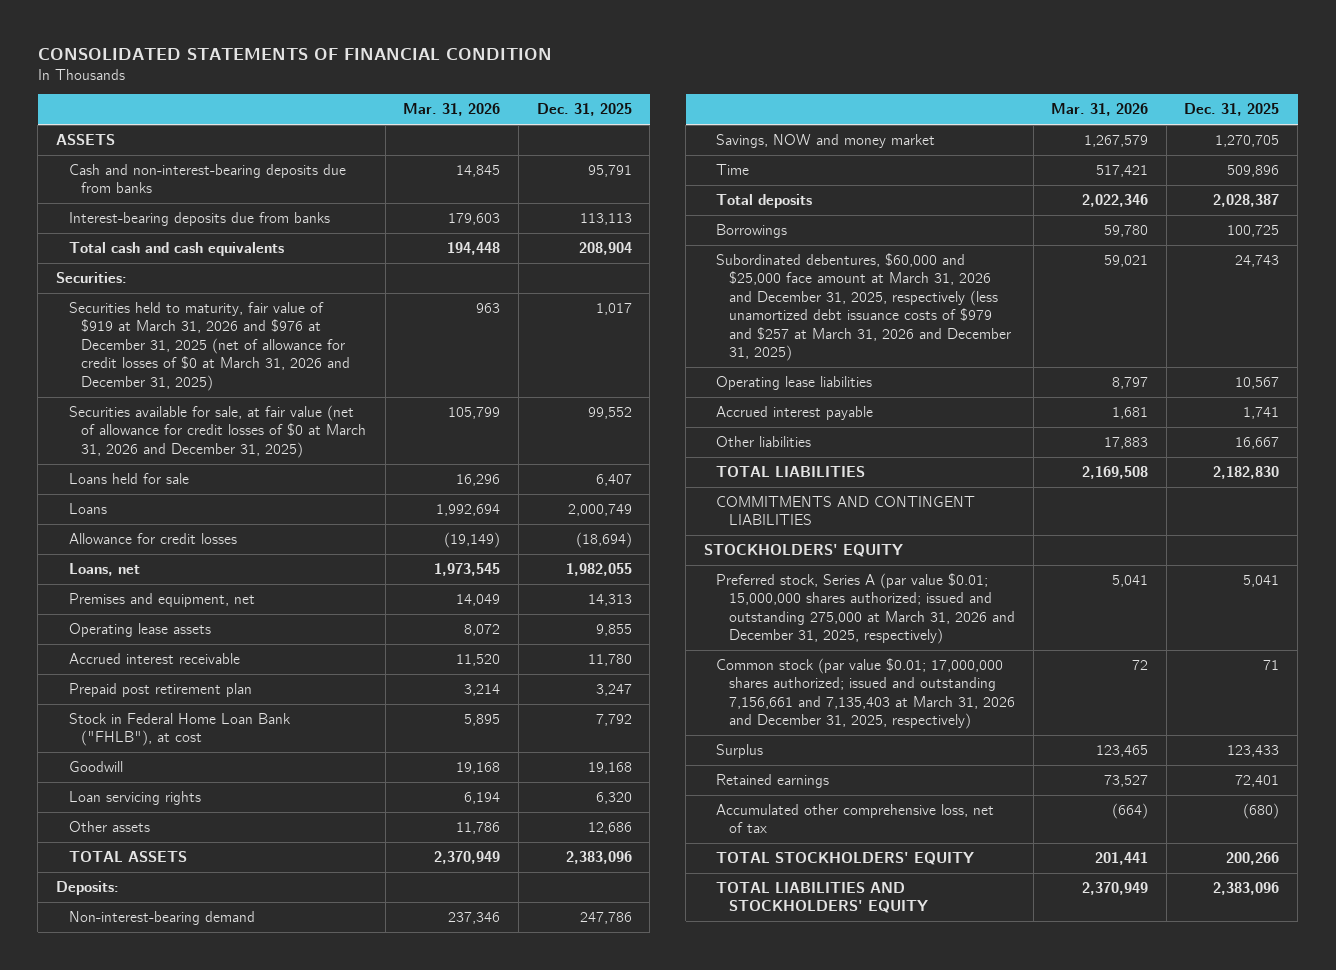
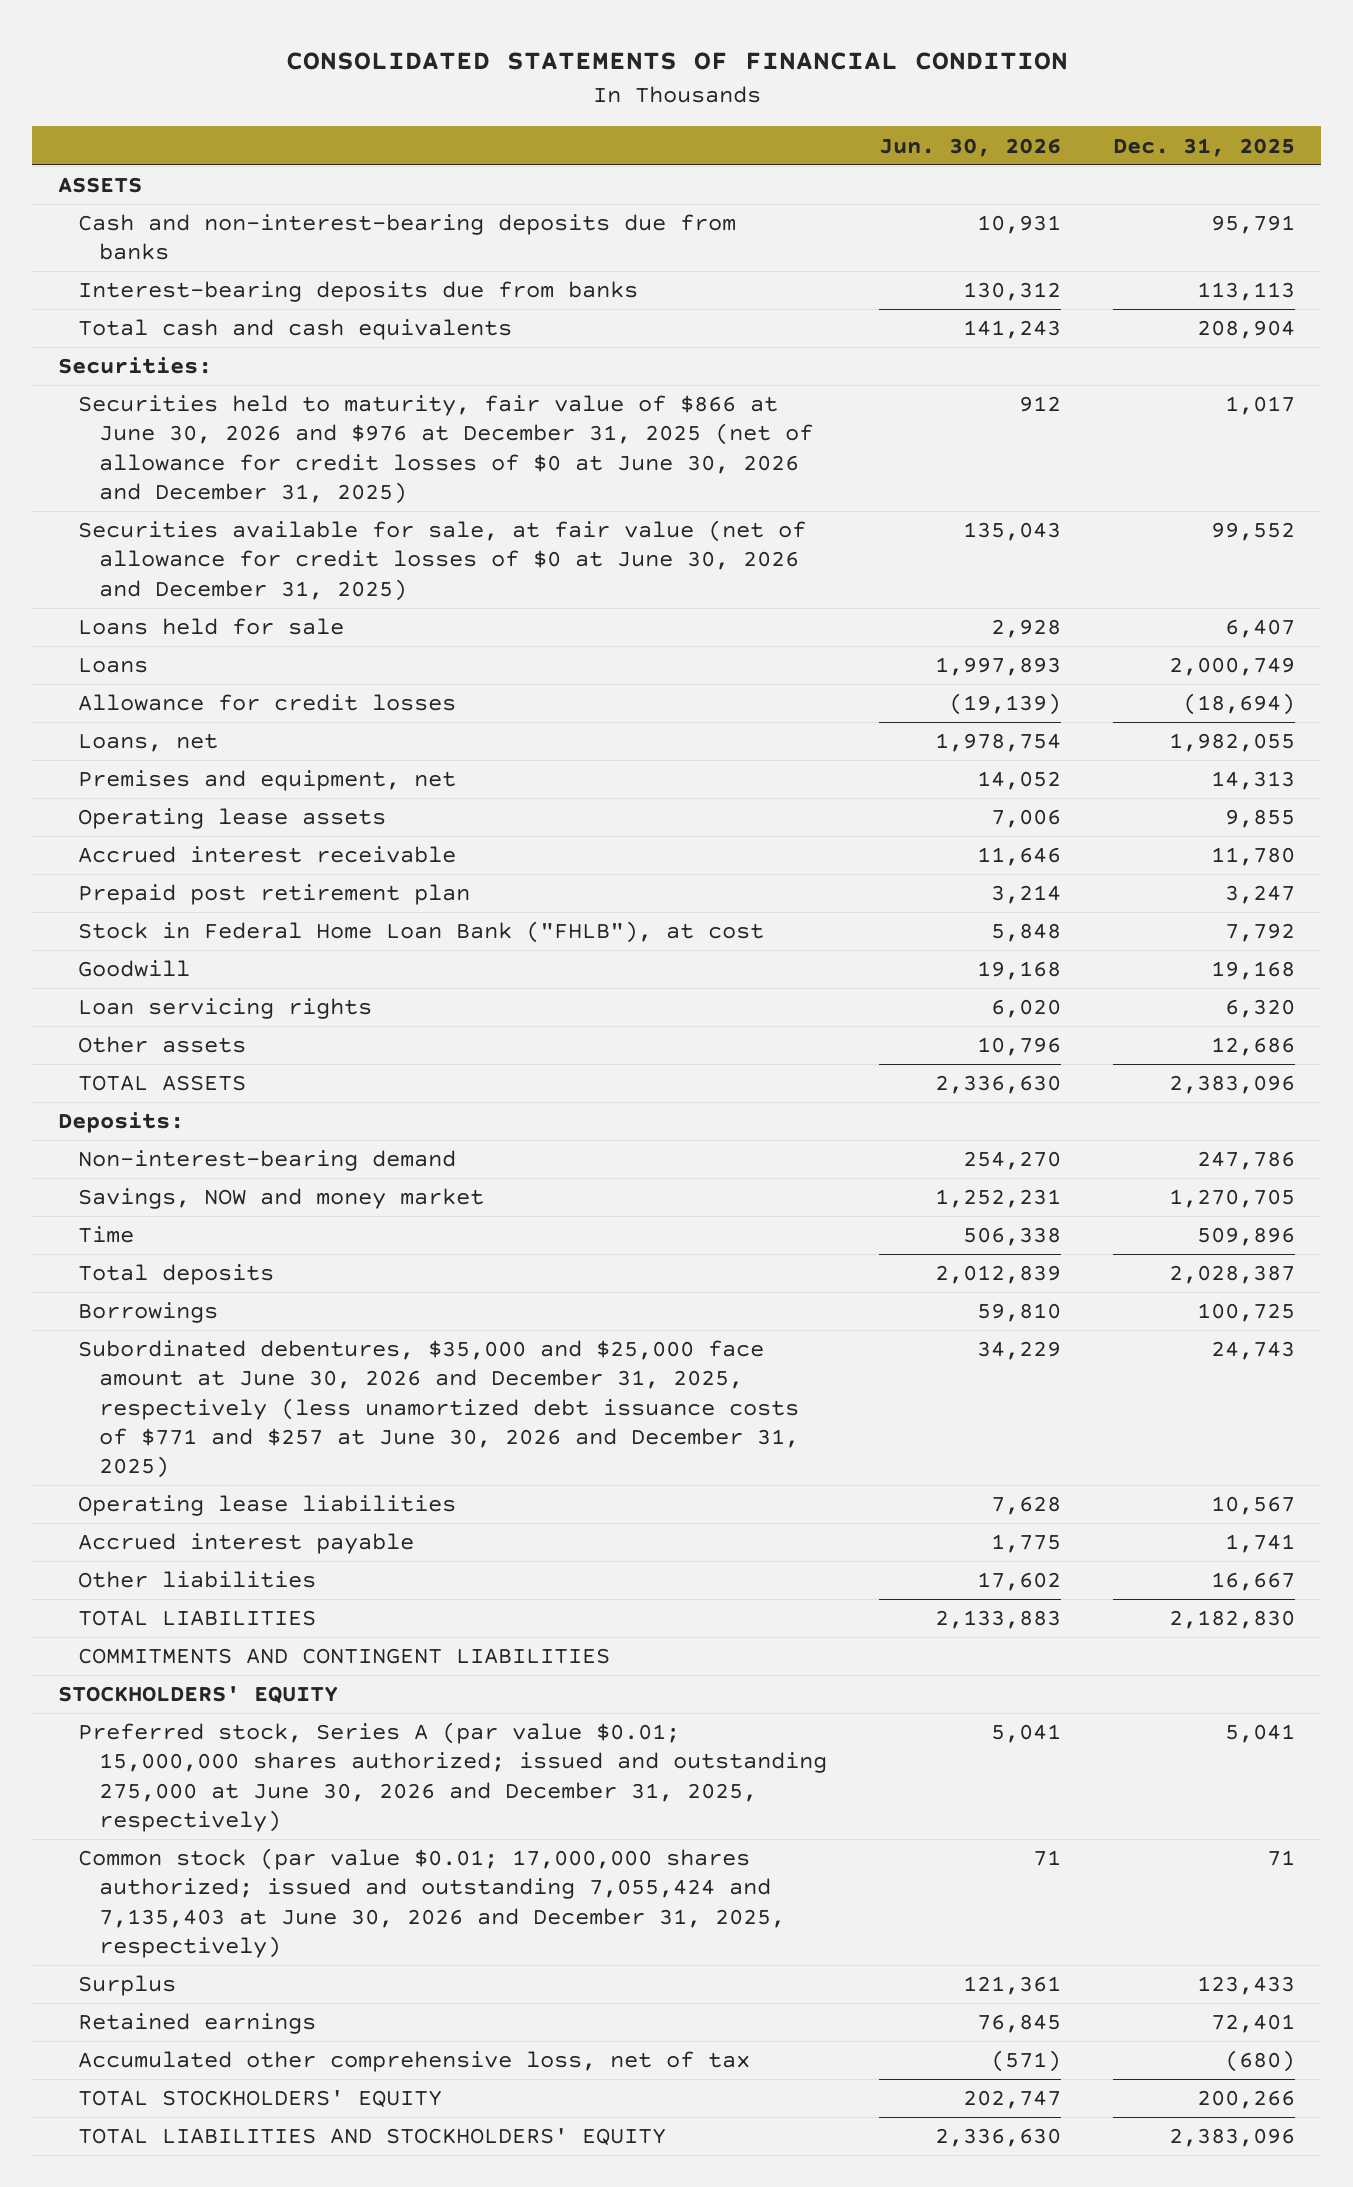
[403,103,501,117] Mar. 31, 2026 -> none
none -> [879,137,1062,157] Jun. 30, 2026
[68,301,351,391] Securities held to maturity, fair value of $919 at March 31, 2026 and $976 at December 31, 2025 (net of allowance for credit losses of $0 at March 31, 2026 and December 31, 2025) -> [78,395,813,504] Securities held to maturity, fair value of $866 at June 30, 2026 and $976 at December 31, 2025 (net of allowance for credit losses of $0 at June 30, 2026 and December 31, 2025)
[68,404,367,458] Securities available for sale, at fair value (net of allowance for credit losses of $0 at March 31, 2026 and December 31, 2025) -> [78,520,807,601] Securities available for sale, at fair value (net of allowance for credit losses of $0 at June 30, 2026 and December 31, 2025)
[716,252,1011,362] Subordinated debentures, $60,000 and $25,000 face amount at March 31, 2026 and December 31, 2025, respectively (less unamortized debt issuance costs of $979 and $257 at March 31, 2026 and December 31, 2025) -> [78,1340,799,1478] Subordinated debentures, $35,000 and $25,000 face amount at June 30, 2026 and December 31, 2025, respectively (less unamortized debt issuance costs of $771 and $257 at June 30, 2026 and December 31, 2025)
[716,572,1015,645] Preferred stock, Series A (par value $0.01; 15,000,000 shares authorized; issued and outstanding 275,000 at March 31, 2026 and December 31, 2025, respectively) -> [78,1722,827,1832] Preferred stock, Series A (par value $0.01; 15,000,000 shares authorized; issued and outstanding 275,000 at June 30, 2026 and December 31, 2025, respectively)
[716,657,1015,730] Common stock (par value $0.01; 17,000,000 shares authorized; issued and outstanding 7,156,661 and 7,135,403 at March 31, 2026 and December 31, 2025, respectively) -> [78,1848,785,1958] Common stock (par value $0.01; 17,000,000 shares authorized; issued and outstanding 7,055,424 and 7,135,403 at June 30, 2026 and December 31, 2025, respectively)

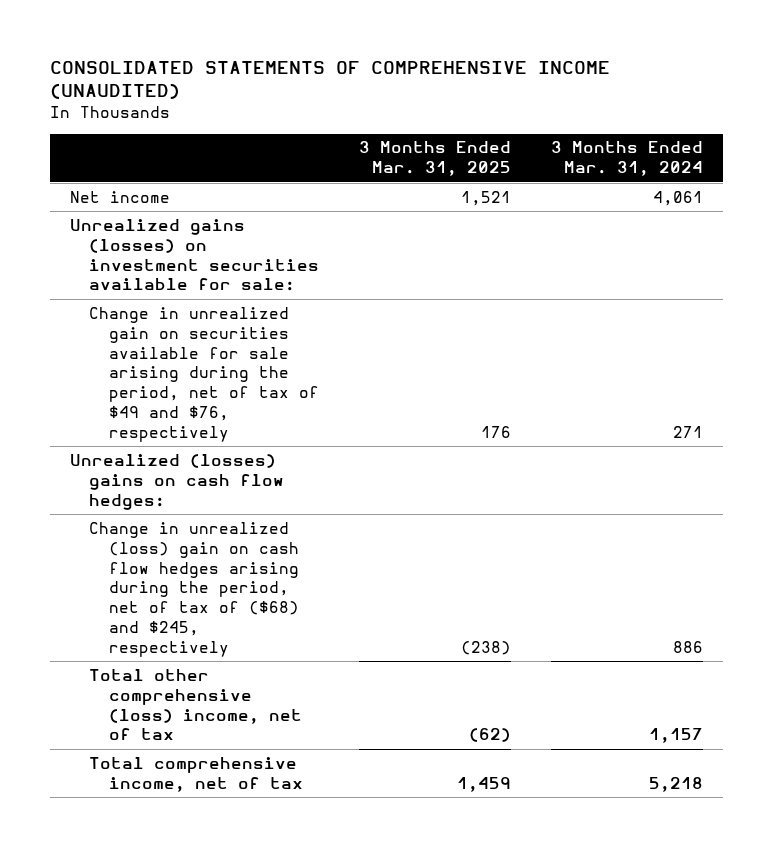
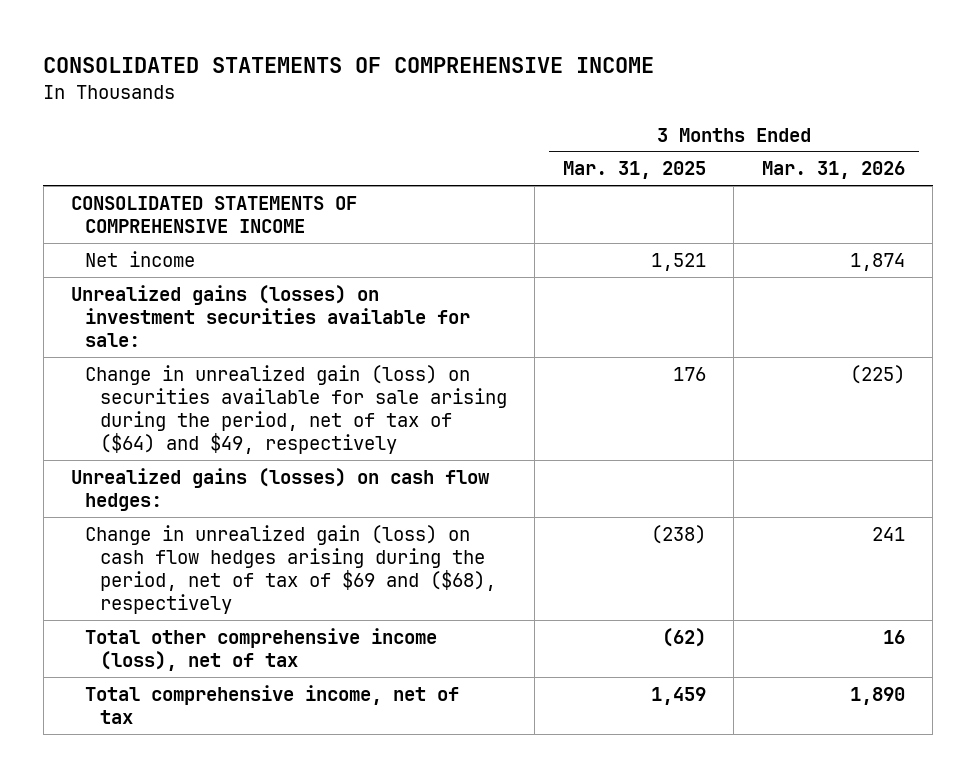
[49,60,610,100] CONSOLIDATED STATEMENTS OF COMPREHENSIVE INCOME (UNAUDITED) -> [43,56,655,73] CONSOLIDATED STATEMENTS OF COMPREHENSIVE INCOME
[551,141,704,177] 3 Months Ended Mar. 31, 2024 -> none
none -> [761,161,905,180] Mar. 31, 2026
none -> [71,195,358,233] CONSOLIDATED STATEMENTS OF COMPREHENSIVE INCOME
[89,306,320,443] Change in unrealized gain on securities available for sale arising during the period, net of tax of $49 and $76, respectively -> [85,364,507,455] Change in unrealized gain (loss) on securities available for sale arising during the period, net of tax of ($64) and $49, respectively
[69,453,285,510] Unrealized (losses) gains on cash flow hedges: -> [71,467,491,511] Unrealized gains (losses) on cash flow hedges:
[89,521,300,658] Change in unrealized (loss) gain on cash flow hedges arising during the period, net of tax of ($68) and $245, respectively -> [85,524,496,615] Change in unrealized gain (loss) on cash flow hedges arising during the period, net of tax of $69 and ($68), respectively
[89,668,303,741] Total other comprehensive (loss) income, net of tax -> [85,627,438,671] Total other comprehensive income (loss), net of tax

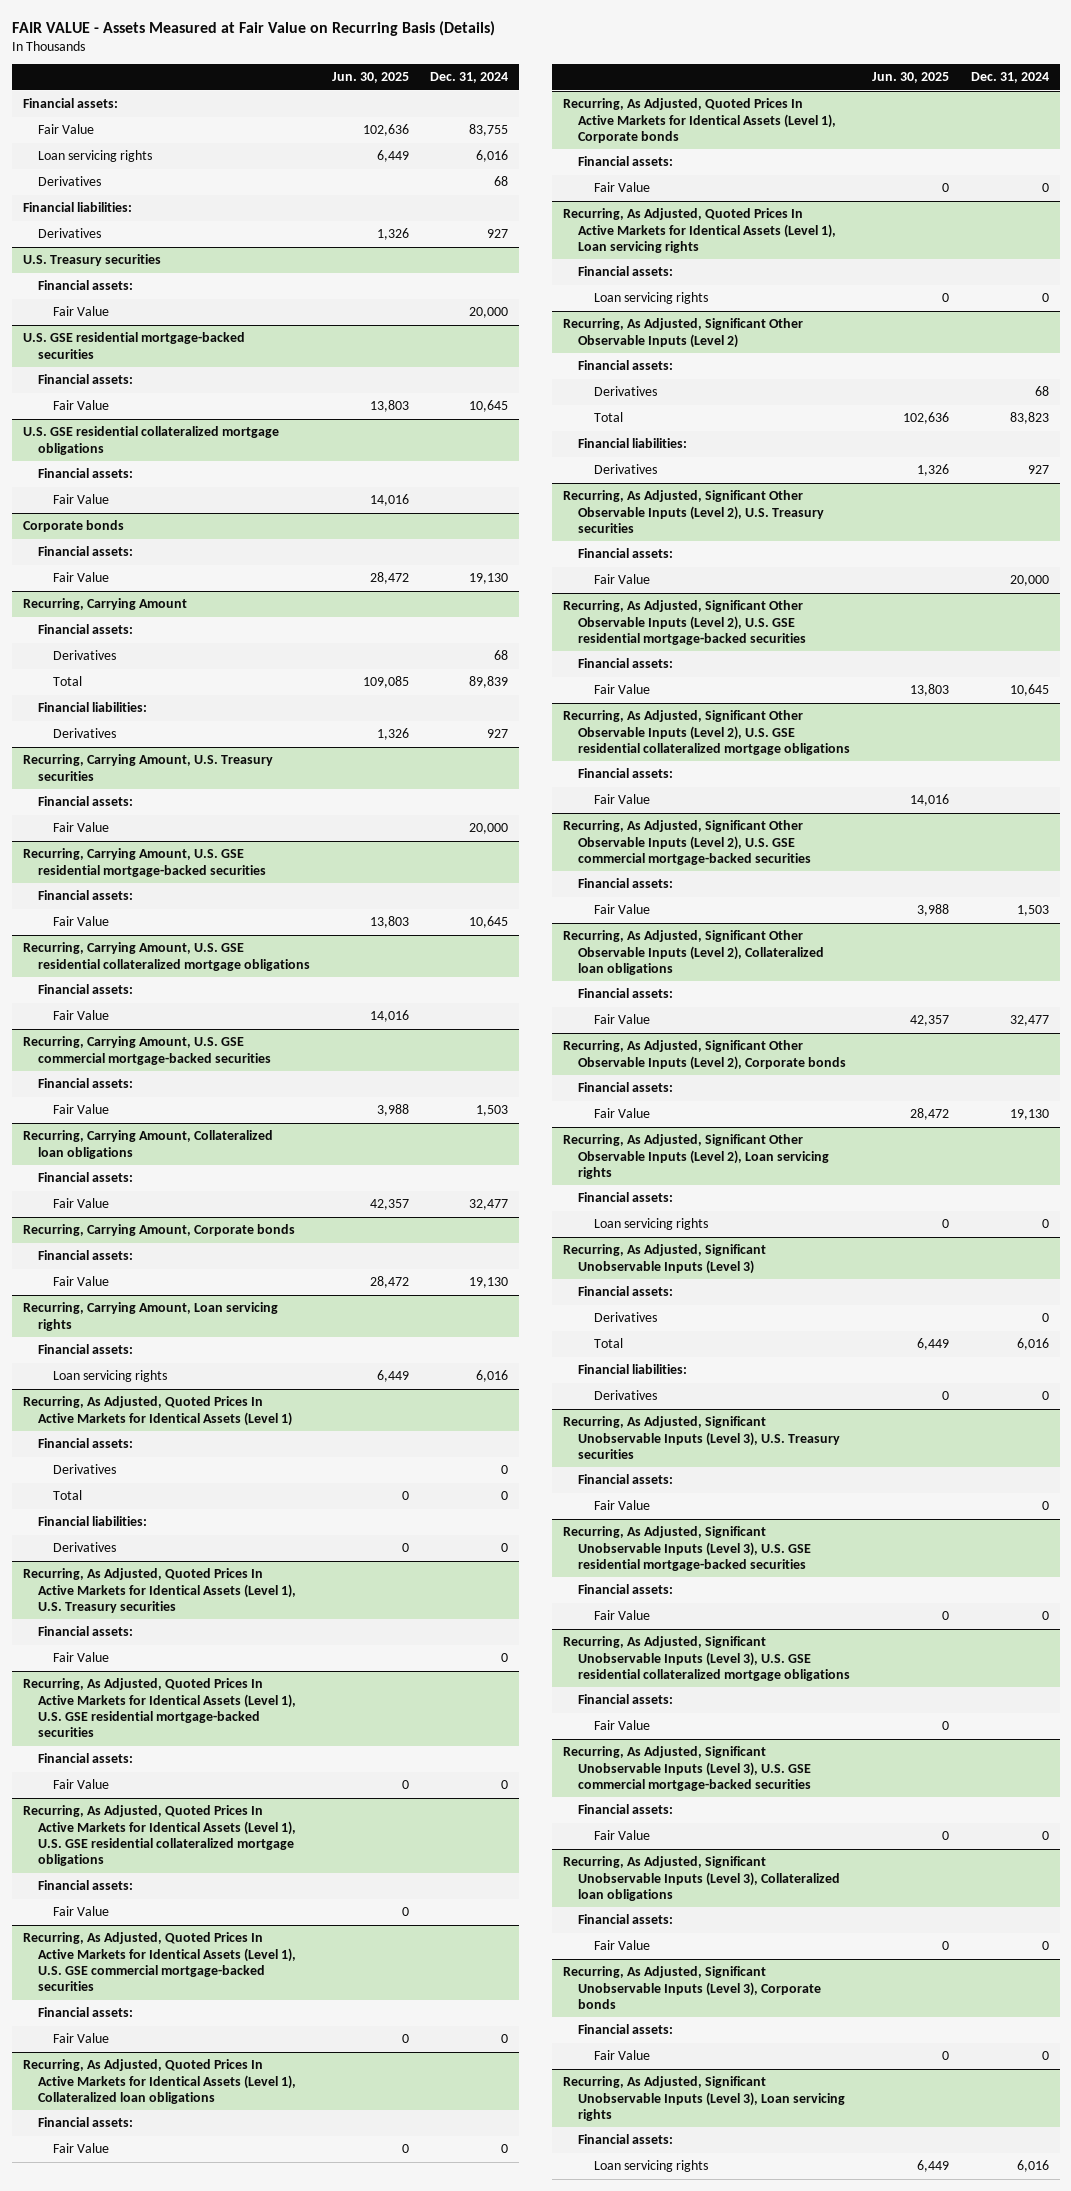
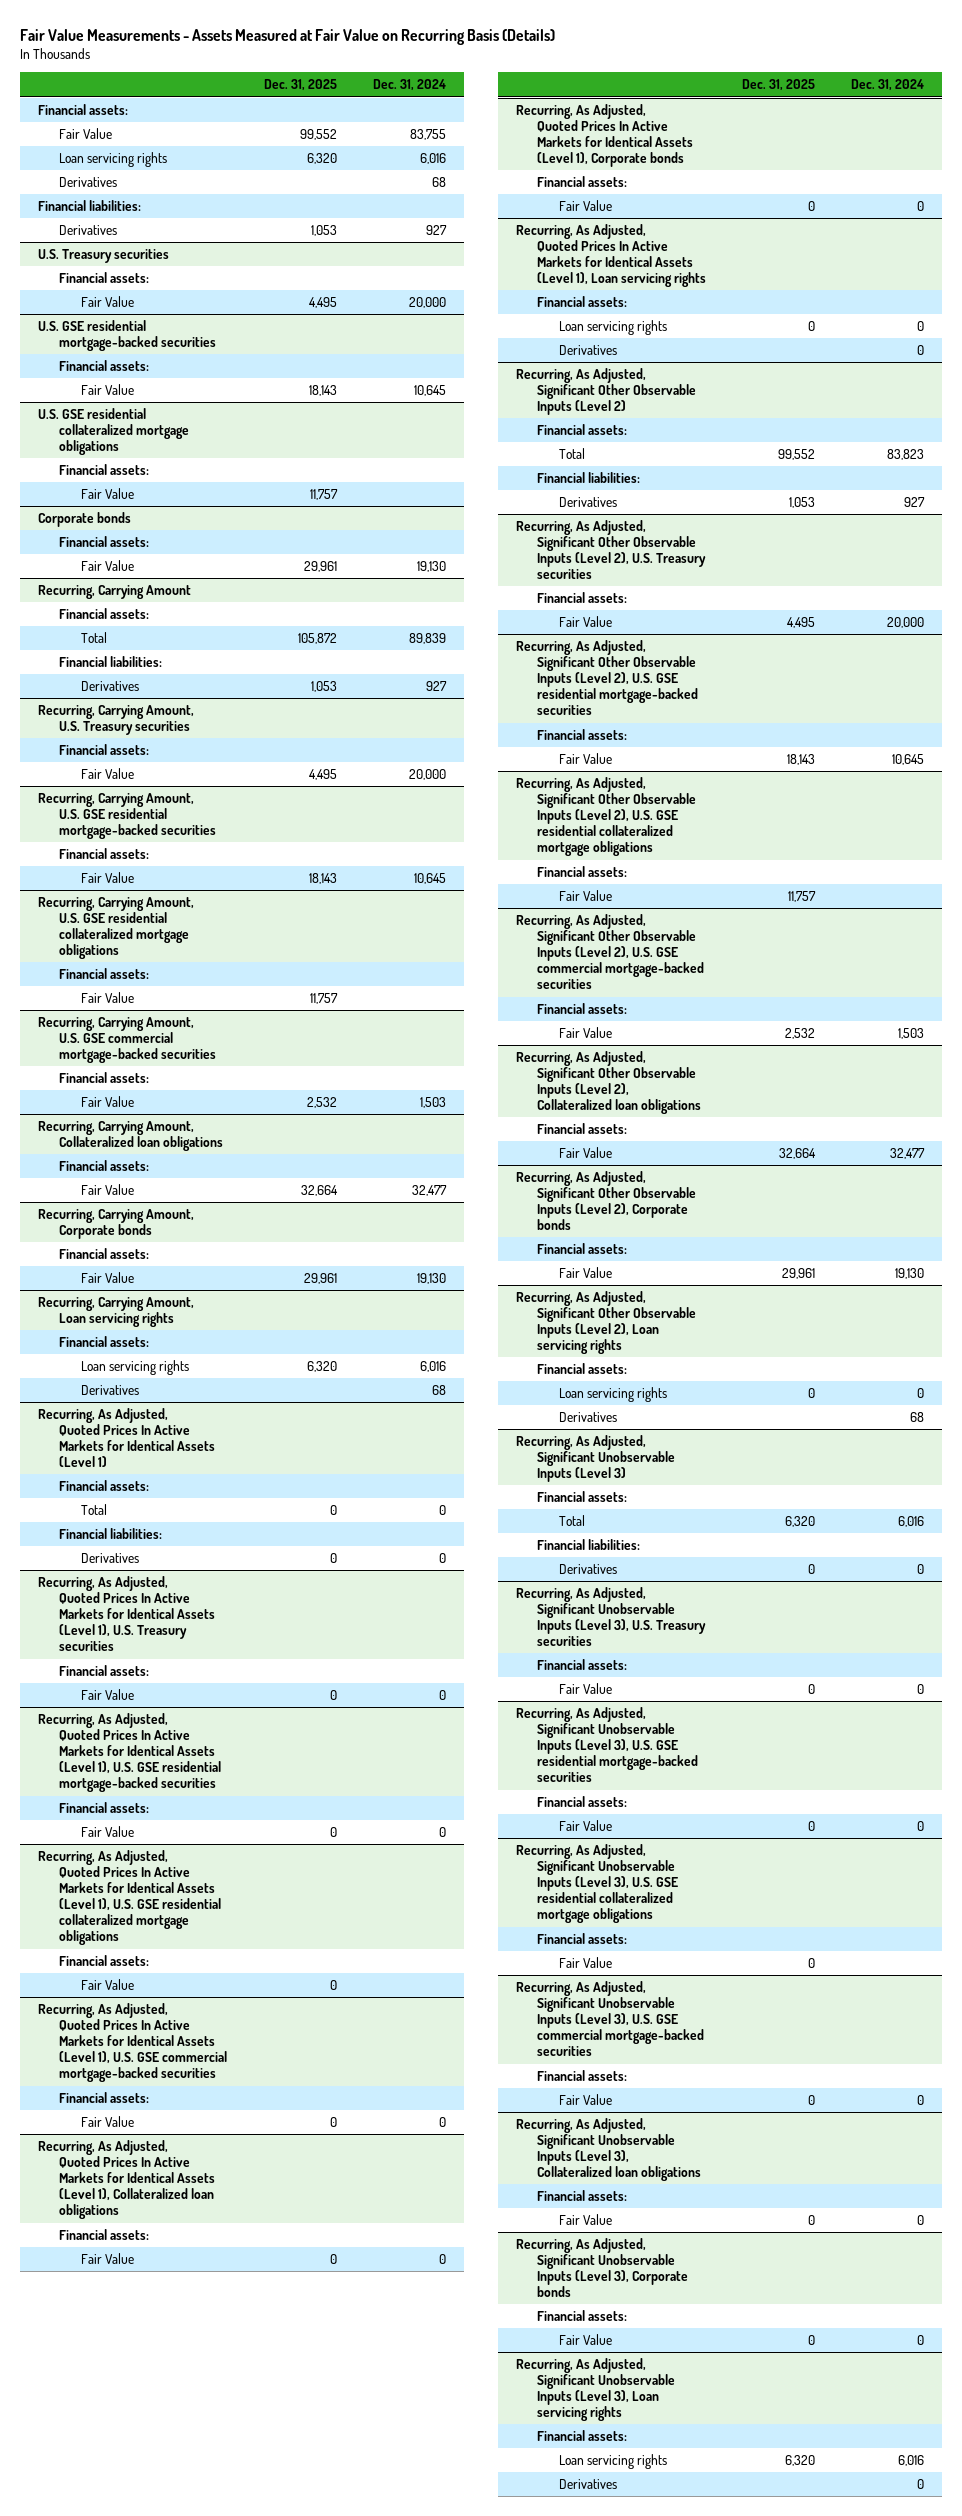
[11,20,495,36] FAIR VALUE - Assets Measured at Fair Value on Recurring Basis (Details) -> [19,28,555,45] Fair Value Measurements - Assets Measured at Fair Value on Recurring Basis (Details)
[331,72,409,84] Jun. 30, 2025 -> none
none -> [264,79,338,92] Dec. 31, 2025
[53,650,117,661] Derivatives -> none
none -> [80,1385,139,1396] Derivatives
[53,1464,117,1475] Derivatives -> none
none -> [558,345,617,356] Derivatives
[593,386,657,397] Derivatives -> none
none -> [558,1412,617,1423] Derivatives
[593,1312,657,1323] Derivatives -> none
none -> [558,2479,617,2490] Derivatives

